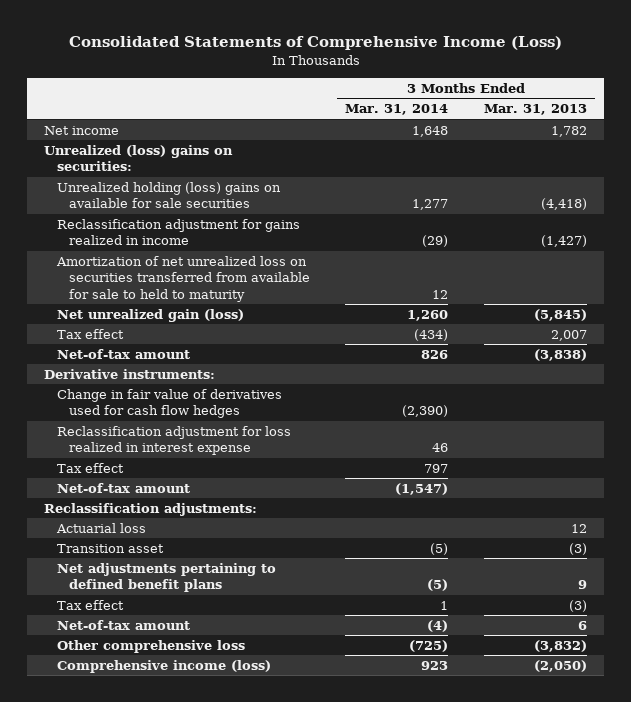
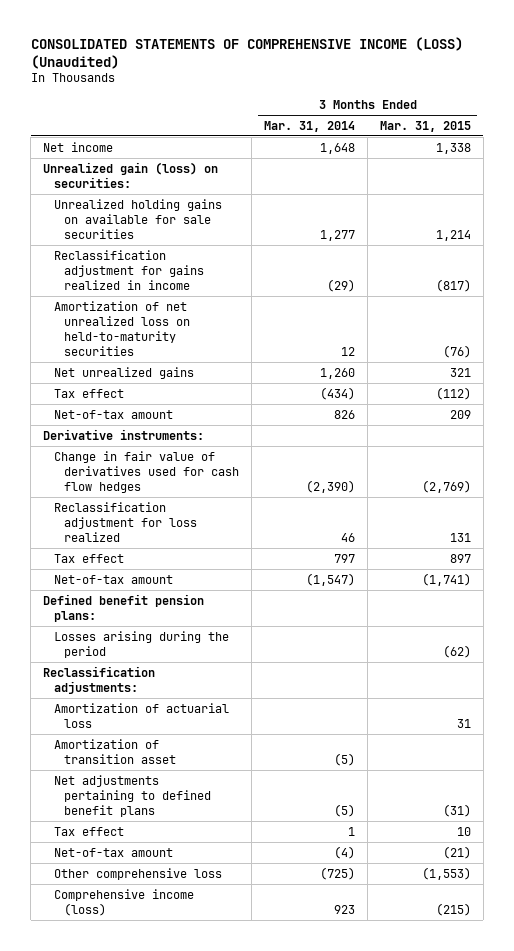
[68,36,562,51] Consolidated Statements of Comprehensive Income (Loss) -> [30,36,463,69] CONSOLIDATED STATEMENTS OF COMPREHENSIVE INCOME (LOSS) (Unaudited)
[483,104,587,116] Mar. 31, 2013 -> none
none -> [379,120,471,132] Mar. 31, 2015
[44,144,234,172] Unrealized (loss) gains on securities: -> [42,161,218,188] Unrealized gain (loss) on securities:
[56,181,281,209] Unrealized holding (loss) gains on available for sale securities -> [53,198,222,239] Unrealized holding gains on available for sale securities
[55,255,311,302] Amortization of net unrealized loss on securities transferred from available for sale to held to maturity -> [53,300,191,357] Amortization of net unrealized loss on held-to-maturity securities
[56,308,244,322] Net unrealized gain (loss) -> [53,366,194,379] Net unrealized gains
[56,425,291,456] Reclassification adjustment for loss realized in interest expense -> [53,501,198,542] Reclassification adjustment for loss realized
none -> [42,593,204,622] Defined benefit pension plans:
none -> [53,630,229,658] Losses arising during the period
[55,522,146,533] Actuarial loss -> [53,702,229,728] Amortization of actuarial loss
[56,543,164,553] Transition asset -> [53,738,177,764] Amortization of transition asset

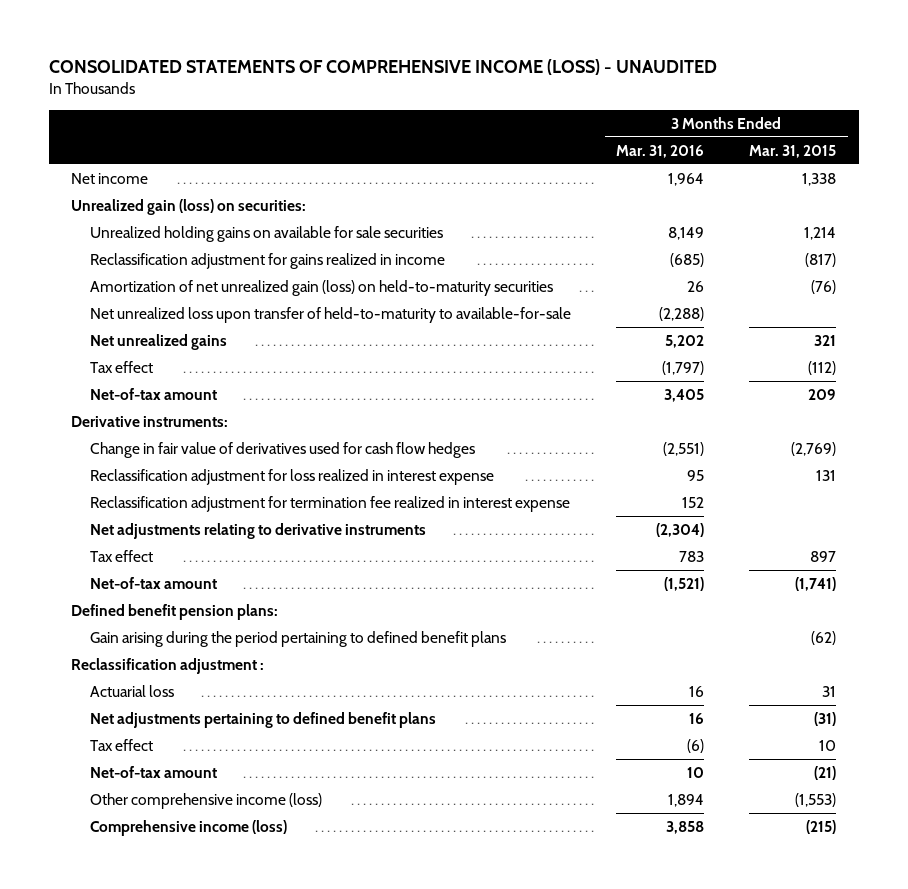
[30,36,463,69] CONSOLIDATED STATEMENTS OF COMPREHENSIVE INCOME (LOSS) (Unaudited) -> [48,59,717,76] CONSOLIDATED STATEMENTS OF COMPREHENSIVE INCOME (LOSS) - UNAUDITED
[264,120,356,132] Mar. 31, 2014 -> none
none -> [616,144,705,158] Mar. 31, 2016
[53,300,191,357] Amortization of net unrealized loss on held-to-maturity securities -> [90,279,554,296] Amortization of net unrealized gain (loss) on held-to-maturity securities
none -> [90,306,572,323] Net unrealized loss upon transfer of held-to-maturity to available-for-sale
[53,501,198,542] Reclassification adjustment for loss realized -> [90,468,495,485] Reclassification adjustment for loss realized in interest expense
none -> [90,495,571,512] Reclassification adjustment for termination fee realized in interest expense
none -> [90,522,427,539] Net adjustments relating to derivative instruments
[53,738,177,764] Amortization of transition asset -> none
[53,630,229,658] Losses arising during the period -> [90,630,507,647] Gain arising during the period pertaining to defined benefit plans
[42,665,155,694] Reclassification adjustments: -> [71,657,265,674] Reclassification adjustment :
[53,702,229,728] Amortization of actuarial loss -> [90,684,175,697] Actuarial loss
[53,867,222,880] Other comprehensive loss -> [90,792,323,809] Other comprehensive income (loss)

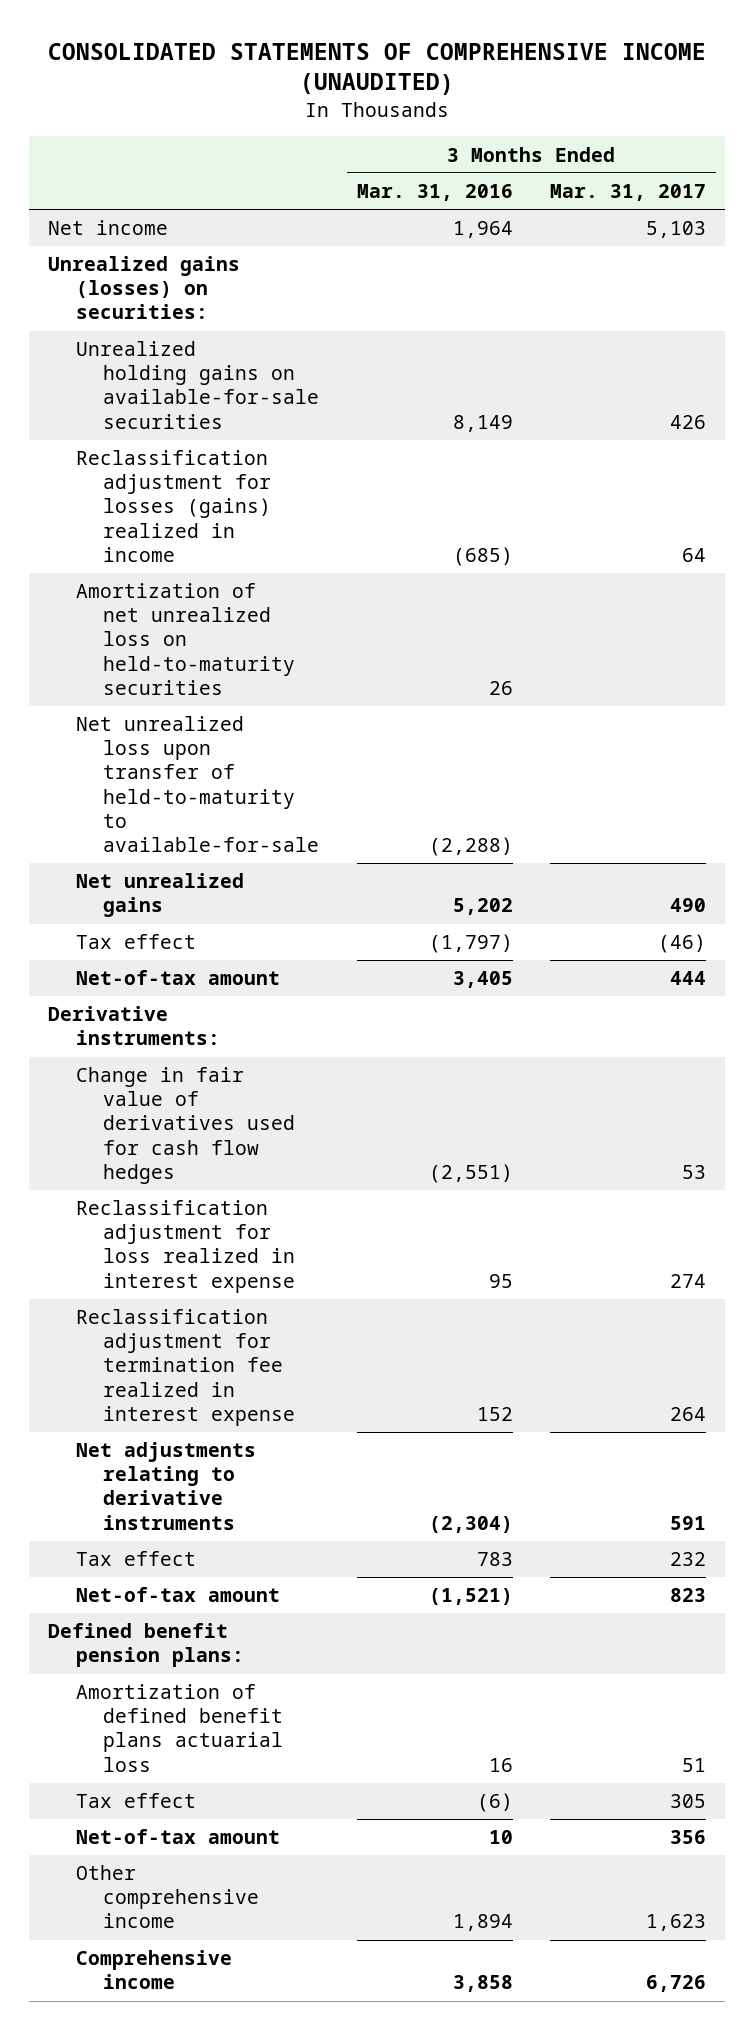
[48,59,717,76] CONSOLIDATED STATEMENTS OF COMPREHENSIVE INCOME (LOSS) - UNAUDITED -> [48,42,707,96] CONSOLIDATED STATEMENTS OF COMPREHENSIVE INCOME (UNAUDITED)
[749,144,837,158] Mar. 31, 2015 -> none
none -> [550,184,707,202] Mar. 31, 2017
[71,198,307,215] Unrealized gain (loss) on securities: -> [48,256,241,320] Unrealized gains (losses) on securities:
[90,225,444,242] Unrealized holding gains on available for sale securities -> [75,341,319,429] Unrealized holding gains on available-for-sale securities
[90,252,446,269] Reclassification adjustment for gains realized in income -> [75,450,271,562] Reclassification adjustment for losses (gains) realized in income
[90,279,554,296] Amortization of net unrealized gain (loss) on held-to-maturity securities -> [75,583,295,695] Amortization of net unrealized loss on held-to-maturity securities
[90,630,507,647] Gain arising during the period pertaining to defined benefit plans -> none
[71,657,265,674] Reclassification adjustment : -> none
[90,684,175,697] Actuarial loss -> none
[90,711,437,728] Net adjustments pertaining to defined benefit plans -> [75,1684,283,1772] Amortization of defined benefit plans actuarial loss
[90,792,323,809] Other comprehensive income (loss) -> [75,1865,259,1929] Other comprehensive income
[90,819,288,836] Comprehensive income (loss) -> [75,1950,232,1990] Comprehensive income

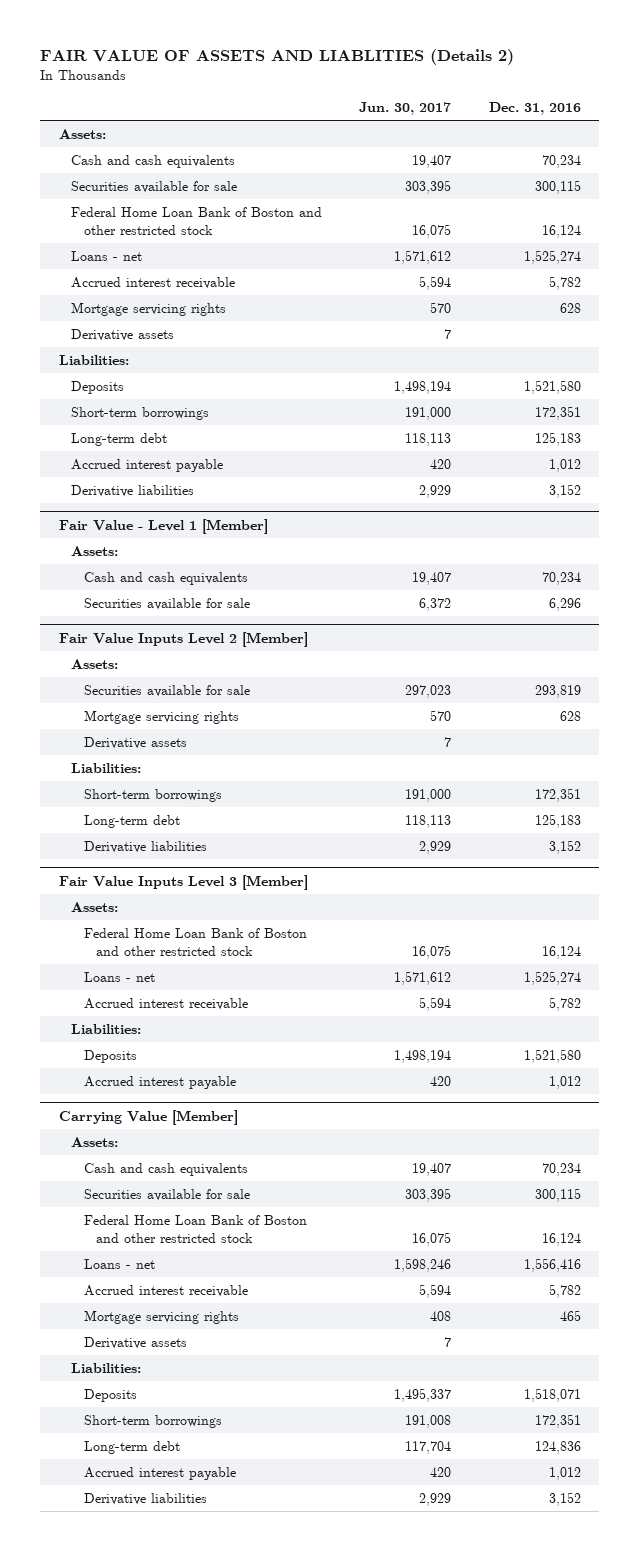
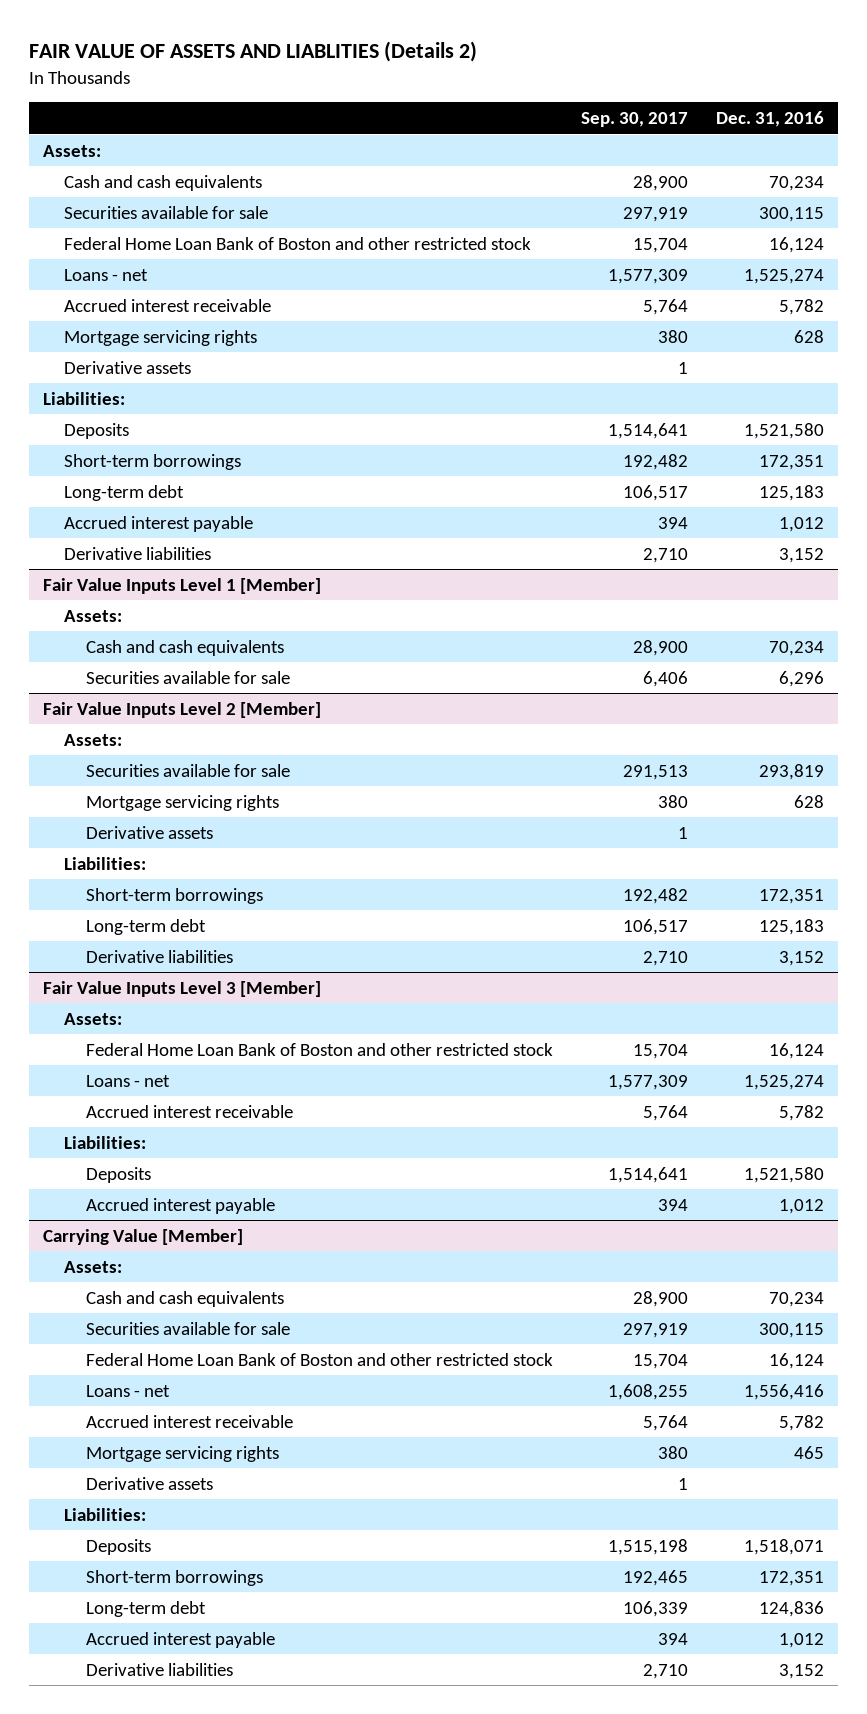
[359,101,452,115] Jun. 30, 2017 -> none
none -> [581,112,689,128] Sep. 30, 2017
[58,518,268,534] Fair Value - Level 1 [Member] -> [42,577,321,594] Fair Value Inputs Level 1 [Member]

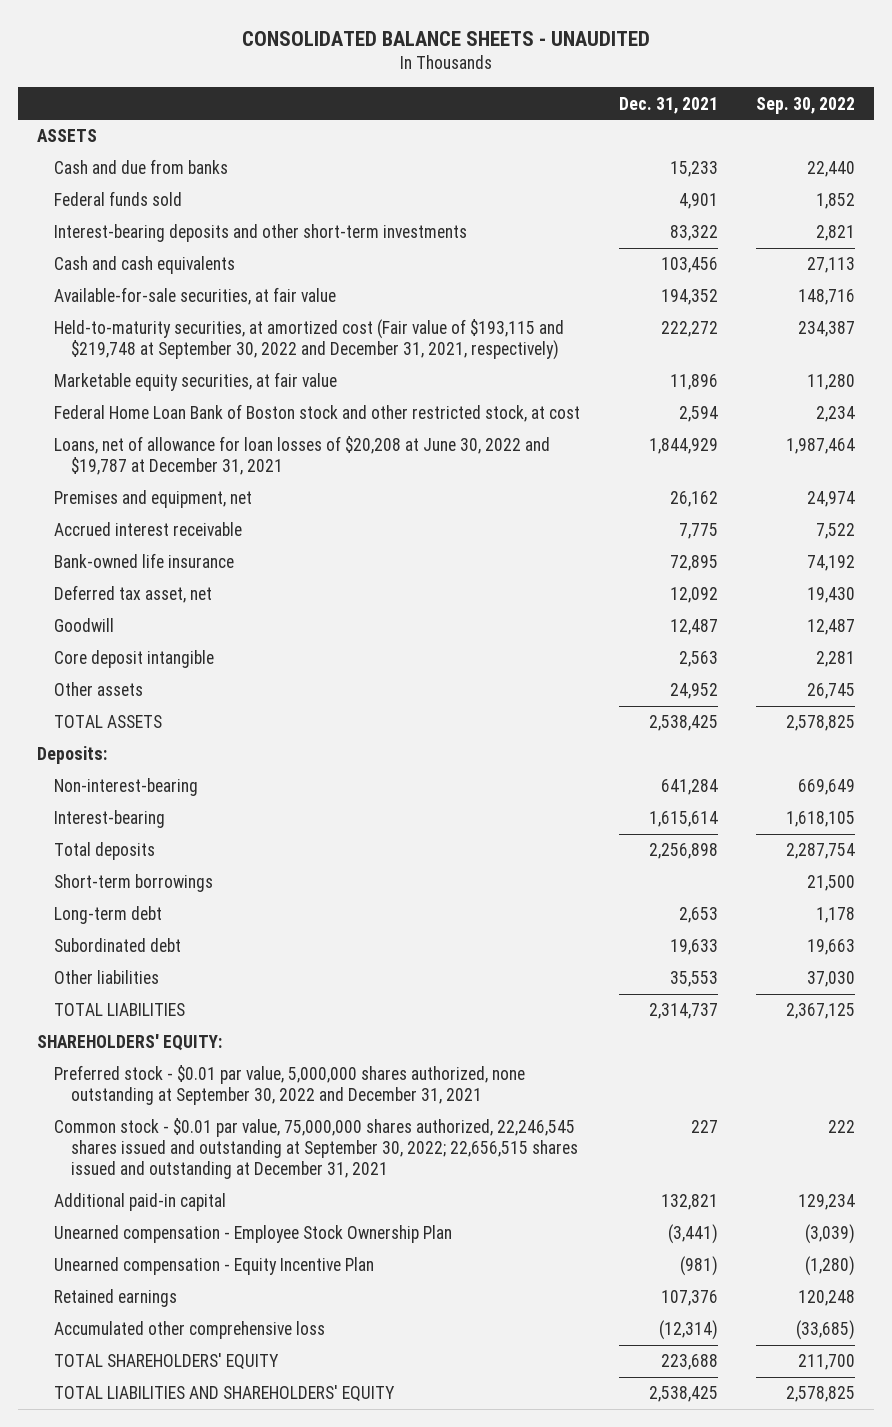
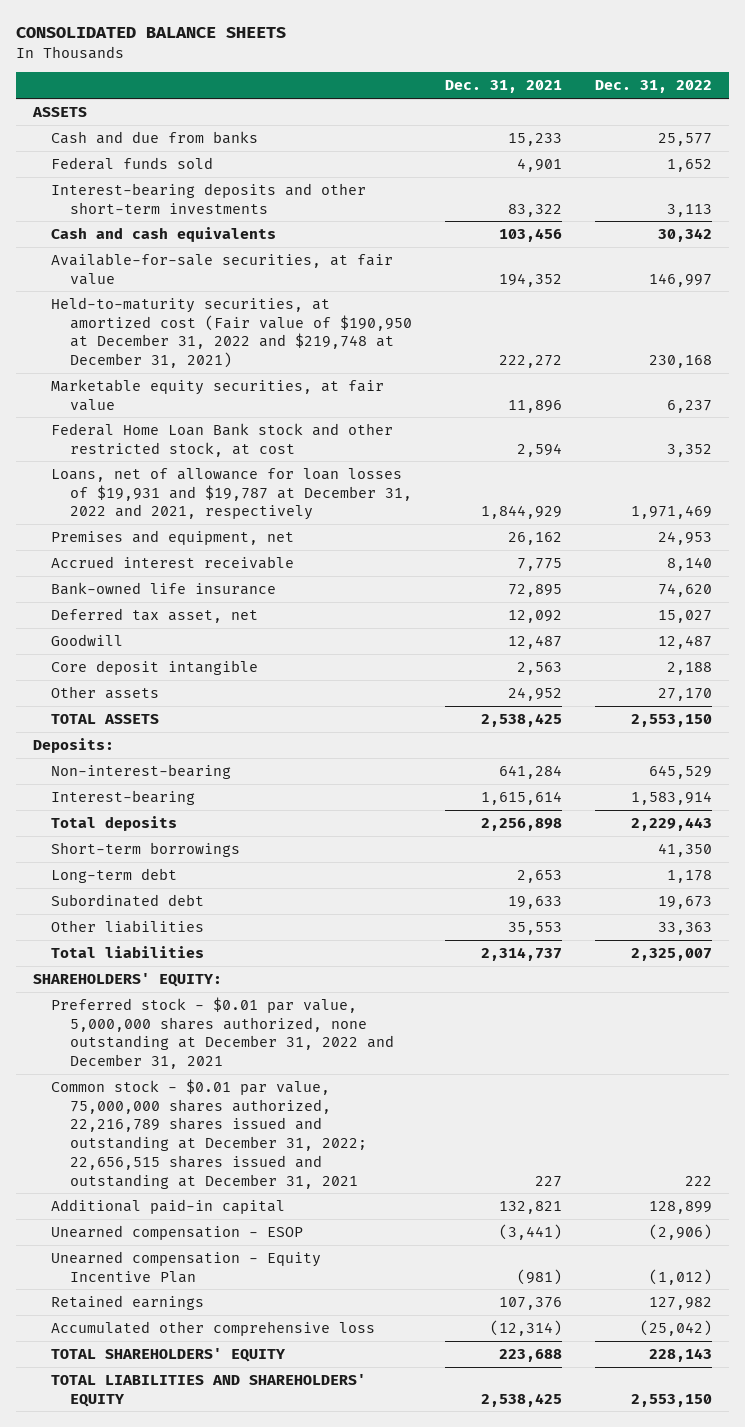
[242,30,651,46] CONSOLIDATED BALANCE SHEETS - UNAUDITED -> [15,27,286,39] CONSOLIDATED BALANCE SHEETS
[756,96,856,114] Sep. 30, 2022 -> none
none -> [595,80,713,94] Dec. 31, 2022
[54,319,565,361] Held-to-maturity securities, at amortized cost (Fair value of $193,115 and $219,748 at September 30, 2022 and December 31, 2021, respectively) -> [51,296,412,369] Held-to-maturity securities, at amortized cost (Fair value of $190,950 at December 31, 2022 and $219,748 at December 31, 2021)
[54,404,581,423] Federal Home Loan Bank of Boston stock and other restricted stock, at cost -> [51,422,394,457] Federal Home Loan Bank stock and other restricted stock, at cost
[54,436,551,476] Loans, net of allowance for loan losses of $20,208 at June 30, 2022 and $19,787 at December 31, 2021 -> [51,467,412,521] Loans, net of allowance for loan losses of $19,931 and $19,787 at December 31, 2022 and 2021, respectively
[54,1003,186,1017] TOTAL LIABILITIES -> [51,945,205,958] Total liabilities
[54,1065,526,1106] Preferred stock - $0.01 par value, 5,000,000 shares authorized, none outstanding at September 30, 2022 and December 31, 2021 -> [51,996,394,1070] Preferred stock - $0.01 par value, 5,000,000 shares authorized, none outstanding at December 31, 2022 and December 31, 2021
[54,1118,578,1180] Common stock - $0.01 par value, 75,000,000 shares authorized, 22,246,545 shares issued and outstanding at September 30, 2022; 22,656,515 shares issued and outstanding at December 31, 2021 -> [51,1078,367,1189] Common stock - $0.01 par value, 75,000,000 shares authorized, 22,216,789 shares issued and outstanding at December 31, 2022; 22,656,515 shares issued and outstanding at December 31, 2021
[54,1225,453,1244] Unearned compensation - Employee Stock Ownership Plan -> [51,1224,304,1240] Unearned compensation - ESOP

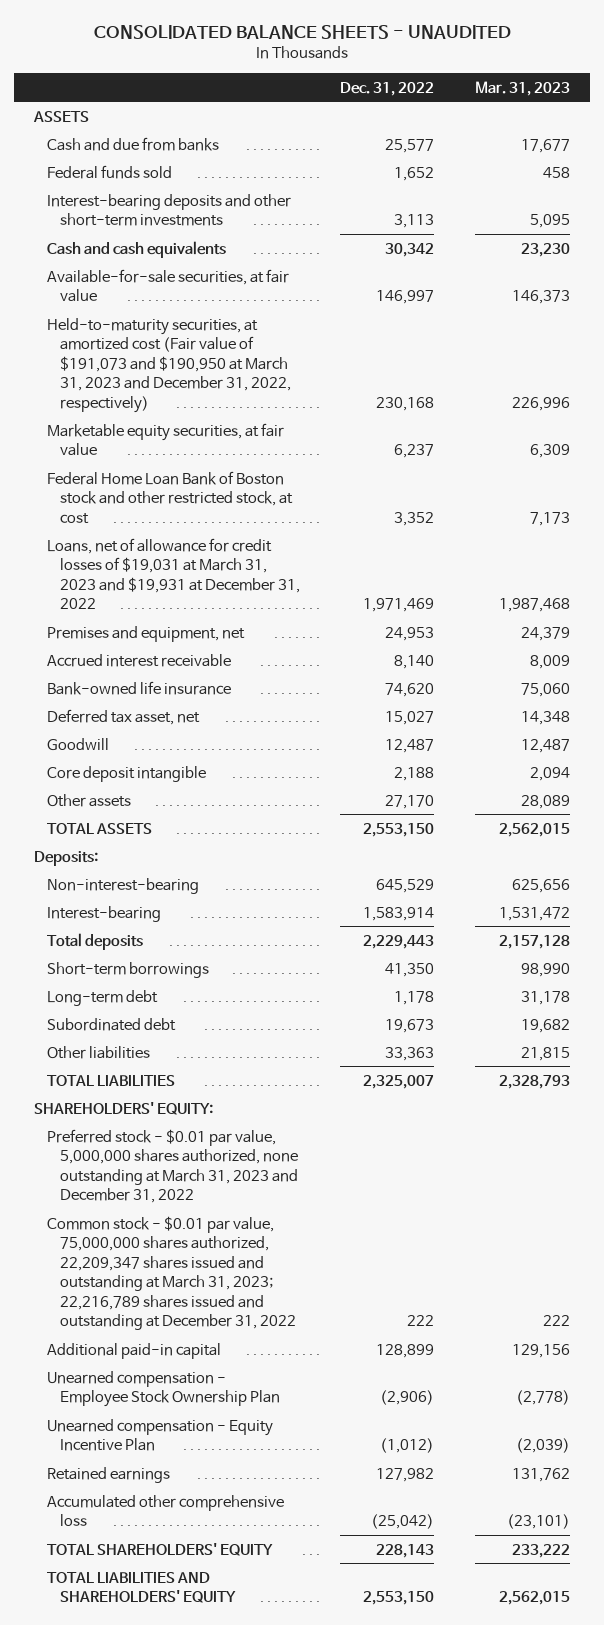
[15,27,286,39] CONSOLIDATED BALANCE SHEETS -> [93,24,511,39] CONSOLIDATED BALANCE SHEETS - UNAUDITED
[444,80,562,94] Dec. 31, 2021 -> none
none -> [474,80,570,96] Mar. 31, 2023
[51,296,412,369] Held-to-maturity securities, at amortized cost (Fair value of $190,950 at December 31, 2022 and $219,748 at December 31, 2021) -> [47,317,292,413] Held-to-maturity securities, at amortized cost (Fair value of $191,073 and $190,950 at March 31, 2023 and December 31, 2022, respectively)
[51,422,394,457] Federal Home Loan Bank stock and other restricted stock, at cost -> [47,470,294,524] Federal Home Loan Bank of Boston stock and other restricted stock, at cost
[51,467,412,521] Loans, net of allowance for loan losses of $19,931 and $19,787 at December 31, 2022 and 2021, respectively -> [47,537,301,610] Loans, net of allowance for credit losses of $19,031 at March 31, 2023 and $19,931 at December 31, 2022
[51,945,205,958] Total liabilities -> [47,1074,176,1086] TOTAL LIABILITIES
[51,996,394,1070] Preferred stock - $0.01 par value, 5,000,000 shares authorized, none outstanding at December 31, 2022 and December 31, 2021 -> [47,1128,299,1204] Preferred stock - $0.01 par value, 5,000,000 shares authorized, none outstanding at March 31, 2023 and December 31, 2022
[51,1078,367,1189] Common stock - $0.01 par value, 75,000,000 shares authorized, 22,216,789 shares issued and outstanding at December 31, 2022; 22,656,515 shares issued and outstanding at December 31, 2021 -> [47,1215,297,1331] Common stock - $0.01 par value, 75,000,000 shares authorized, 22,209,347 shares issued and outstanding at March 31, 2023; 22,216,789 shares issued and outstanding at December 31, 2022
[51,1224,304,1240] Unearned compensation - ESOP -> [47,1370,281,1408] Unearned compensation - Employee Stock Ownership Plan

